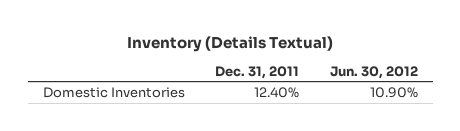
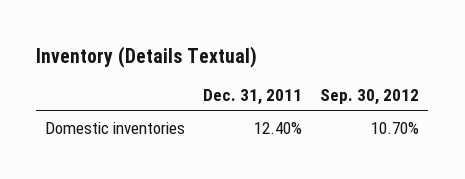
[329,65,418,79] Jun. 30, 2012 -> none
none -> [320,88,420,105] Sep. 30, 2012
[42,87,185,99] Domestic Inventories -> [45,121,186,134] Domestic inventories

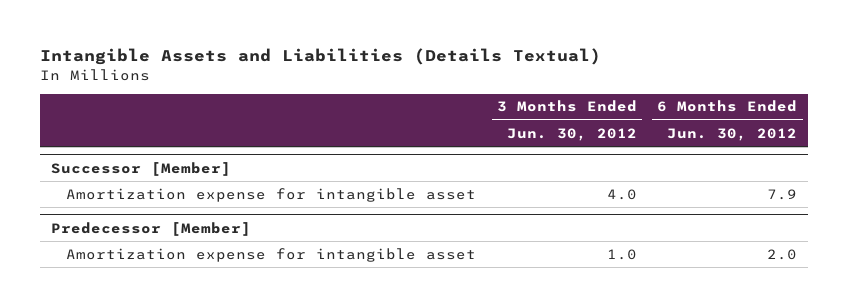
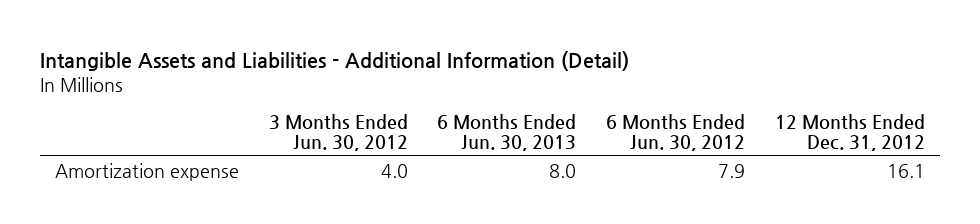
[40,48,602,66] Intangible Assets and Liabilities (Details Textual) -> [39,51,629,72] Intangible Assets and Liabilities - Additional Information (Detail)
none -> [437,113,577,152] 6 Months Ended Jun. 30, 2013
none -> [775,113,926,152] 12 Months Ended Dec. 31, 2012
[50,161,231,176] Successor [Member] -> none
[50,221,251,236] Predecessor [Member] -> none
[66,247,477,262] Amortization expense for intangible asset -> none
[66,187,477,202] Amortization expense for intangible asset -> [54,162,239,181] Amortization expense

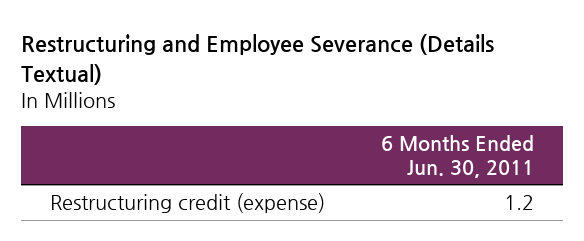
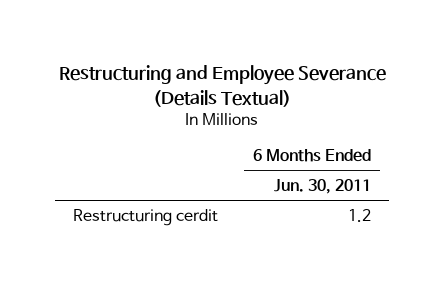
[49,193,325,214] Restructuring credit (expense) -> [72,209,218,227] Restructuring cerdit

